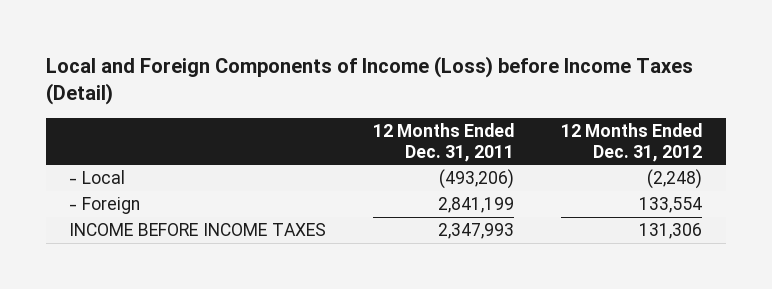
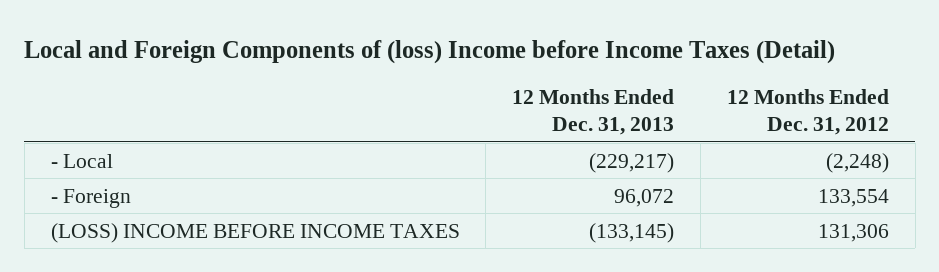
[45,56,693,106] Local and Foreign Components of Income (Loss) before Income Taxes (Detail) -> [24,39,836,64] Local and Foreign Components of (loss) Income before Income Taxes (Detail)
[373,123,515,162] 12 Months Ended Dec. 31, 2011 -> none
none -> [512,88,675,136] 12 Months Ended Dec. 31, 2013
[69,223,327,237] INCOME BEFORE INCOME TAXES -> [50,222,460,243] (LOSS) INCOME BEFORE INCOME TAXES

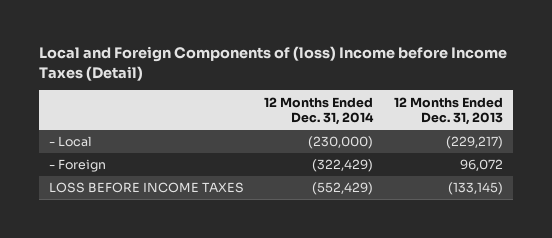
[726,88,889,136] 12 Months Ended Dec. 31, 2012 -> none
none -> [264,96,375,126] 12 Months Ended Dec. 31, 2014
[50,222,460,243] (LOSS) INCOME BEFORE INCOME TAXES -> [48,182,244,194] LOSS BEFORE INCOME TAXES

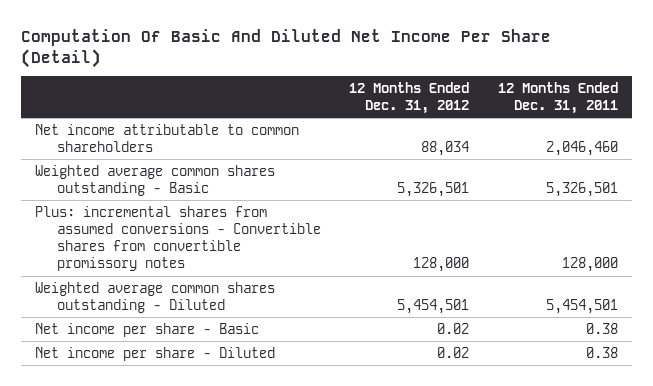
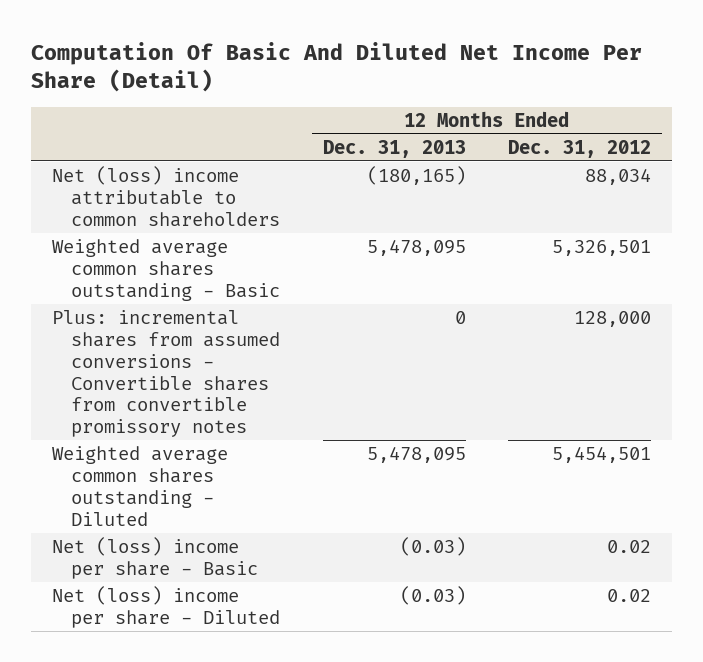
[497,81,618,115] 12 Months Ended Dec. 31, 2011 -> none
none -> [322,139,466,158] Dec. 31, 2013
[35,123,300,152] Net income attributable to common shareholders -> [52,165,281,227] Net (loss) income attributable to common shareholders
[35,322,260,337] Net income per share - Basic -> [52,536,259,579] Net (loss) income per share - Basic
[35,346,276,361] Net income per share - Diluted -> [52,585,281,628] Net (loss) income per share - Diluted

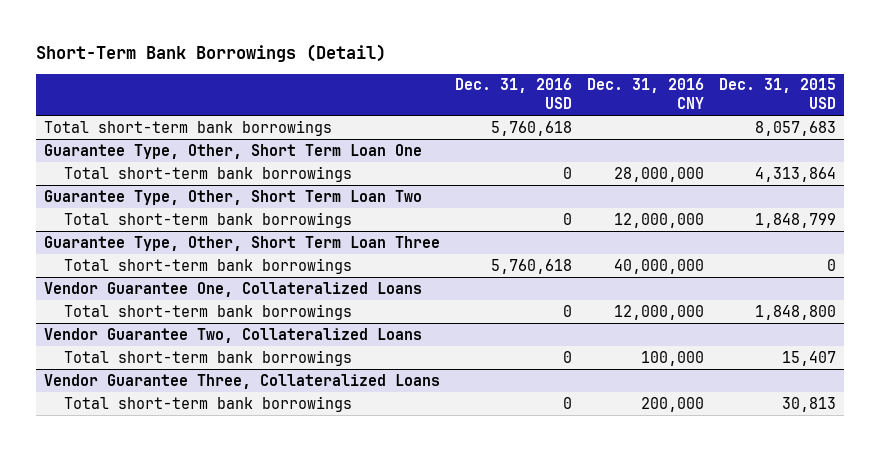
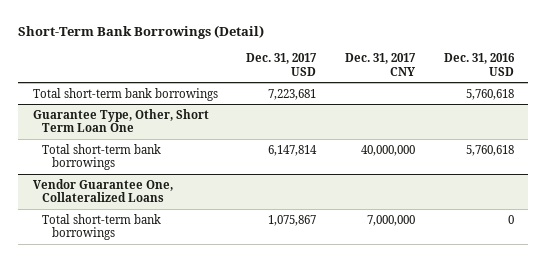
[586,78,704,110] Dec. 31, 2016 CNY -> none
[719,78,837,110] Dec. 31, 2015 USD -> none
none -> [246,53,318,76] Dec. 31, 2017 USD
none -> [344,53,416,76] Dec. 31, 2017 CNY
[63,165,352,182] Total short-term bank borrowings -> none
[43,189,422,205] Guarantee Type, Other, Short Term Loan Two -> none
[63,211,352,228] Total short-term bank borrowings -> none
[43,235,440,251] Guarantee Type, Other, Short Term Loan Three -> none
[43,327,422,343] Vendor Guarantee Two, Collateralized Loans -> none
[63,349,352,366] Total short-term bank borrowings -> none
[43,373,440,389] Vendor Guarantee Three, Collateralized Loans -> none
[63,395,352,412] Total short-term bank borrowings -> none

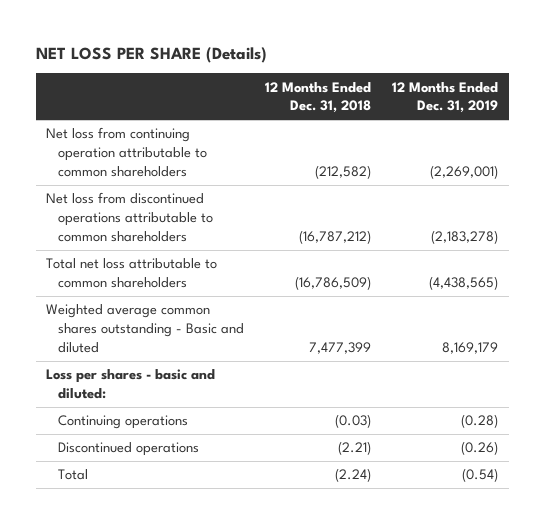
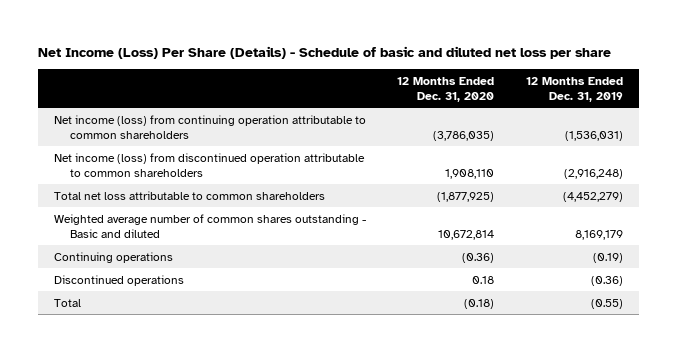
[35,46,267,63] NET LOSS PER SHARE (Details) -> [37,45,611,59] Net Income (Loss) Per Share (Details) - Schedule of basic and diluted net loss per share
[265,81,372,114] 12 Months Ended Dec. 31, 2018 -> none
none -> [397,76,495,102] 12 Months Ended Dec. 31, 2020
[46,369,216,400] Loss per shares - basic and diluted: -> none
[46,127,207,178] Net loss from continuing operation attributable to common shareholders -> [53,114,366,139] Net income (loss) from continuing operation attributable to common shareholders
[430,165,499,180] (2,269,001) -> [565,130,624,141] (1,536,031)
[46,192,213,243] Net loss from discontinued operations attributable to common shareholders -> [53,152,365,177] Net income (loss) from discontinued operation attributable to common shareholders
[431,230,499,245] (2,183,278) -> [564,168,624,179] (2,916,248)
[429,276,499,291] (4,438,565) -> [563,191,624,202] (4,452,279)
[46,304,244,354] Weighted average common shares outstanding - Basic and diluted -> [53,213,366,238] Weighted average number of common shares outstanding - Basic and diluted
[461,414,499,429] (0.28) -> [593,252,624,263] (0.19)
[461,441,499,456] (0.26) -> [591,275,624,286] (0.36)
[462,468,499,483] (0.54) -> [591,298,624,309] (0.55)

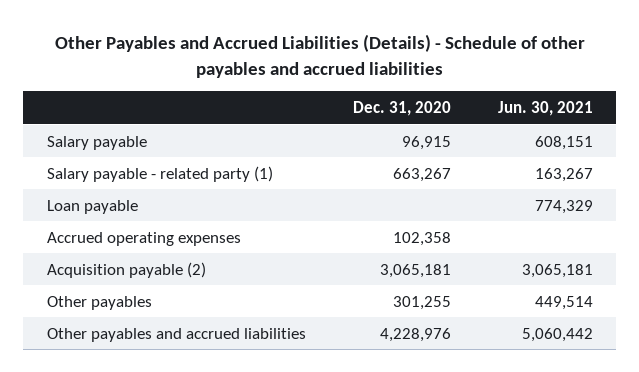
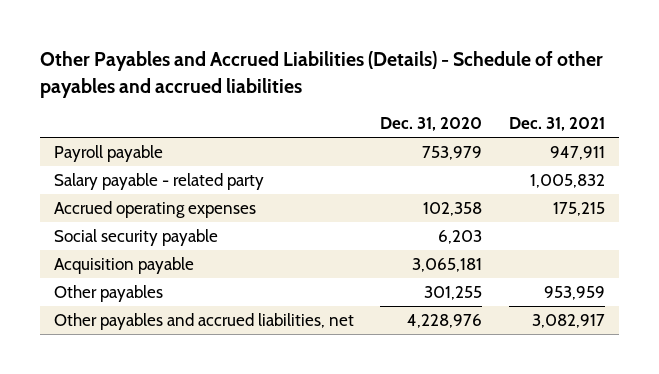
[497,100,593,116] Jun. 30, 2021 -> none
none -> [509,117,606,132] Dec. 31, 2021
[46,165,273,182] Salary payable - related party (1) -> none
[46,135,147,150] Salary payable -> [53,144,163,162] Payroll payable
[401,135,451,150] 96,915 -> [422,145,483,160] 753,979
[46,199,138,214] Loan payable -> [53,172,264,190] Salary payable - related party
none -> [53,228,218,246] Social security payable
[46,261,206,278] Acquisition payable (2) -> [53,256,194,274] Acquisition payable
[46,327,306,342] Other payables and accrued liabilities -> [53,312,354,330] Other payables and accrued liabilities, net

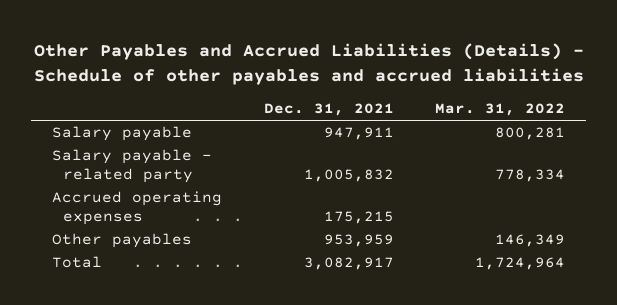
[380,117,483,132] Dec. 31, 2020 -> none
none -> [435,103,566,117] Mar. 31, 2022
[53,144,163,162] Payroll payable -> [52,126,193,142] Salary payable
[53,228,218,246] Social security payable -> none
[53,256,194,274] Acquisition payable -> none
[53,312,354,330] Other payables and accrued liabilities, net -> [52,256,103,269] Total

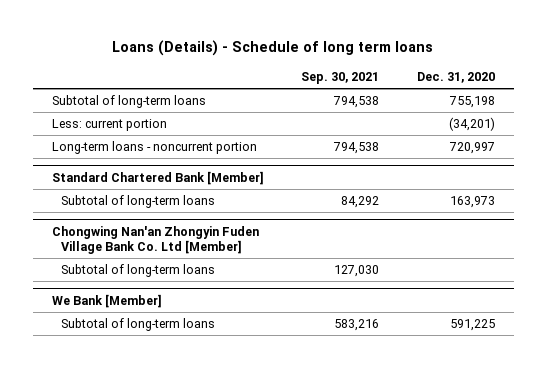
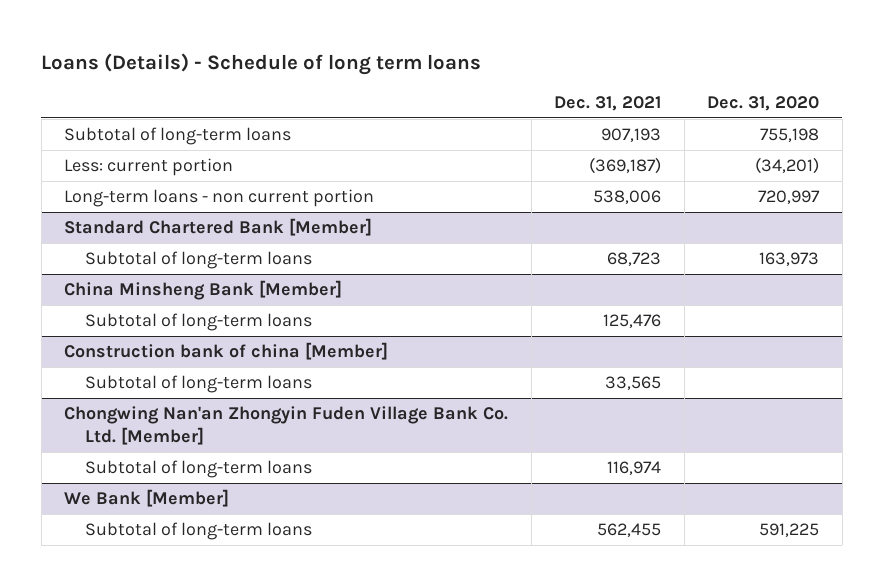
[301,72,380,85] Sep. 30, 2021 -> none
none -> [554,96,662,112] Dec. 31, 2021
[51,141,257,155] Long-term loans - noncurrent portion -> [64,189,375,208] Long-term loans - non current portion
[51,225,259,254] Chongwing Nan'an Zhongyin Fuden Village Bank Co. Ltd [Member] -> none
none -> [64,280,343,301] China Minsheng Bank [Member]
none -> [64,342,389,361] Construction bank of china [Member]
none -> [84,375,312,394] Subtotal of long-term loans
none -> [64,406,509,446] Chongwing Nan'an Zhongyin Fuden Village Bank Co. Ltd. [Member]
none -> [84,460,312,479] Subtotal of long-term loans

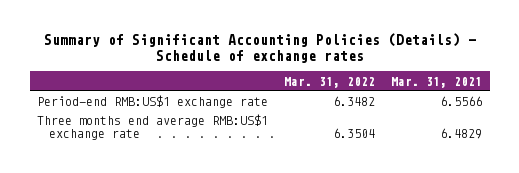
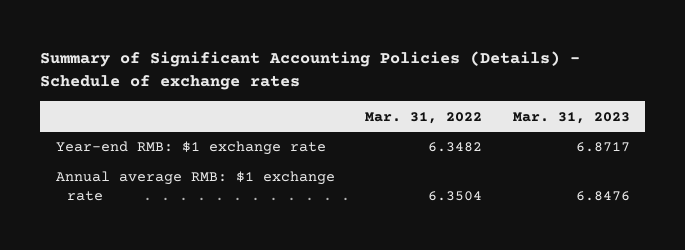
[390,76,482,88] Mar. 31, 2021 -> none
none -> [512,111,630,124] Mar. 31, 2023
[37,95,269,109] Period-end RMB:US$1 exchange rate -> [55,141,326,156] Year-end RMB: $1 exchange rate
[37,114,269,140] Three months end average RMB:US$1 exchange rate -> [55,171,335,201] Annual average RMB: $1 exchange rate

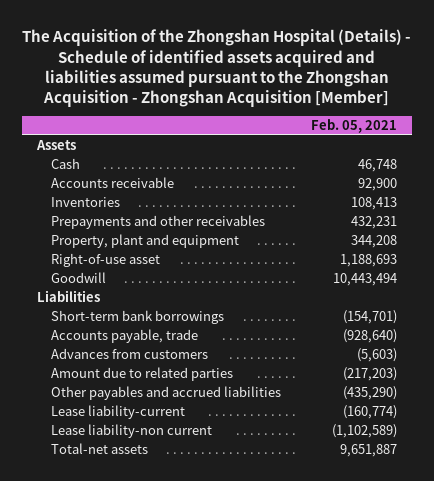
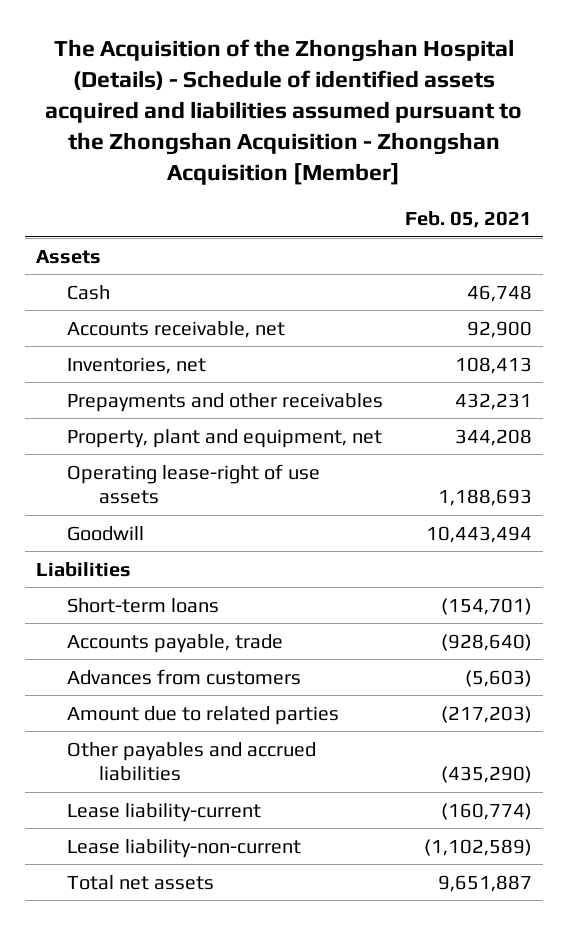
[50,177,174,189] Accounts receivable -> [67,320,286,338] Accounts receivable, net
[50,197,120,208] Inventories -> [67,356,207,374] Inventories, net
[50,234,239,249] Property, plant and equipment -> [67,428,383,448] Property, plant and equipment, net
[50,253,160,268] Right-of-use asset -> [67,463,321,505] Operating lease-right of use assets
[50,310,224,325] Short-term bank borrowings -> [67,597,220,613] Short-term loans
[50,424,212,439] Lease liability-non current -> [67,838,302,858] Lease liability-non-current
[50,443,148,455] Total-net assets -> [67,874,215,890] Total net assets

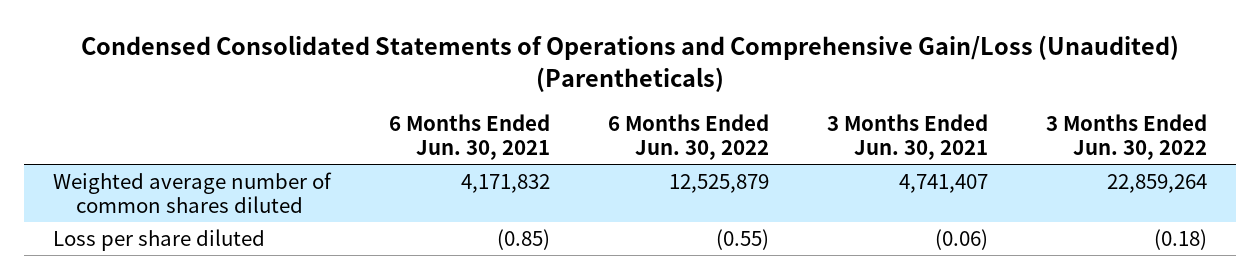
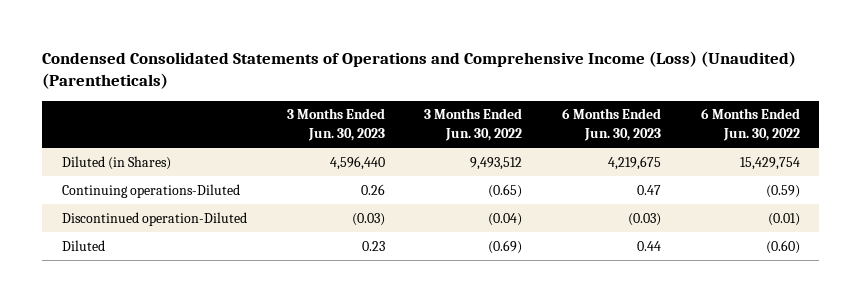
[80,35,1179,92] Condensed Consolidated Statements of Operations and Comprehensive Gain/Loss (Unaudited) (Parentheticals) -> [42,51,797,90] Condensed Consolidated Statements of Operations and Comprehensive Income (Loss) (Unaudited) (Parentheticals)
[388,114,550,161] 6 Months Ended Jun. 30, 2021 -> none
[826,114,988,161] 3 Months Ended Jun. 30, 2021 -> none
none -> [286,108,385,141] 3 Months Ended Jun. 30, 2023
none -> [561,108,661,141] 6 Months Ended Jun. 30, 2023
[52,172,332,213] Weighted average number of common shares diluted -> [62,155,172,170] Diluted (in Shares)
[668,174,769,194] 12,525,879 -> [739,156,800,170] 15,429,754
[1106,174,1207,194] 22,859,264 -> [470,156,523,170] 9,493,512
none -> [62,183,241,198] Continuing operations-Diluted
none -> [62,211,248,226] Discontinued operation-Diluted
[52,229,265,252] Loss per share diluted -> [62,239,106,251] Diluted
[715,229,769,251] (0.55) -> [765,239,800,254] (0.60)
[1153,229,1207,251] (0.18) -> [488,239,523,254] (0.69)

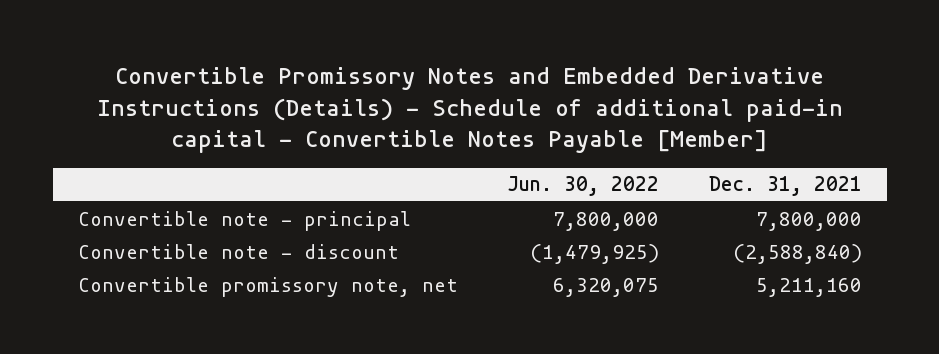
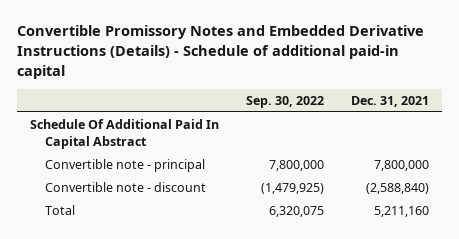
[96,67,843,154] Convertible Promissory Notes and Embedded Derivative Instructions (Details) - Schedule of additional paid-in capital - Convertible Notes Payable [Member] -> [16,25,424,79] Convertible Promissory Notes and Embedded Derivative Instructions (Details) - Schedule of additional paid-in capital
[507,176,660,197] Jun. 30, 2022 -> none
none -> [245,95,324,108] Sep. 30, 2022
none -> [30,119,220,149] Schedule Of Additional Paid In Capital Abstract
[77,276,458,297] Convertible promissory note, net -> [45,205,76,216] Total

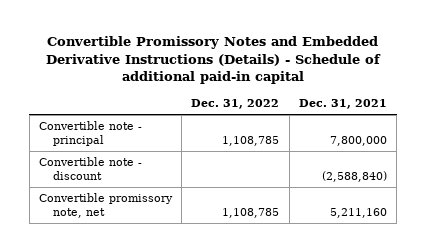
[245,95,324,108] Sep. 30, 2022 -> none
none -> [191,99,280,110] Dec. 31, 2022
[30,119,220,149] Schedule Of Additional Paid In Capital Abstract -> none
[45,205,76,216] Total -> [38,193,173,219] Convertible promissory note, net

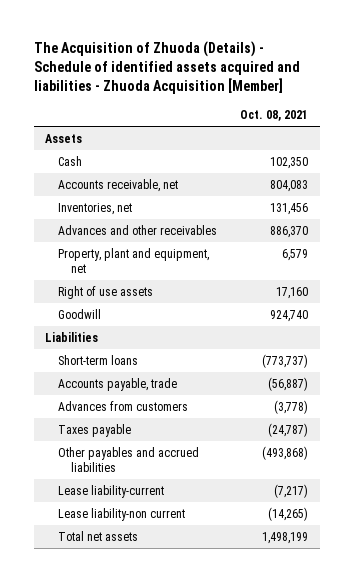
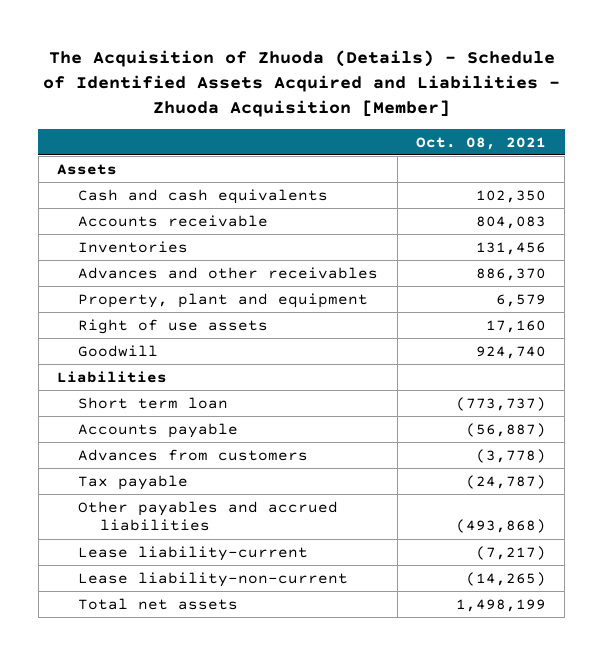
[33,40,300,94] The Acquisition of Zhuoda (Details) - Schedule of identified assets acquired and liabilities - Zhuoda Acquisition [Member] -> [42,50,560,117] The Acquisition of Zhuoda (Details) - Schedule of Identified Assets Acquired and Liabilities - Zhuoda Acquisition [Member]
[58,156,83,167] Cash -> [78,188,329,204] Cash and cash equivalents
[58,179,179,193] Accounts receivable, net -> [78,214,269,227] Accounts receivable
[58,203,133,216] Inventories, net -> [78,240,189,253] Inventories
[58,248,210,273] Property, plant and equipment, net -> [78,292,369,308] Property, plant and equipment
[58,355,139,366] Short-term loans -> [78,396,229,409] Short term loan
[58,378,178,392] Accounts payable, trade -> [78,422,239,438] Accounts payable
[58,424,132,438] Taxes payable -> [78,474,189,490] Tax payable
[58,508,186,522] Lease liability-non current -> [78,571,349,587] Lease liability-non-current

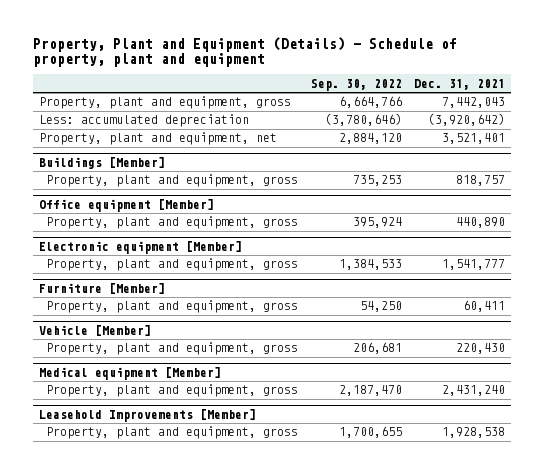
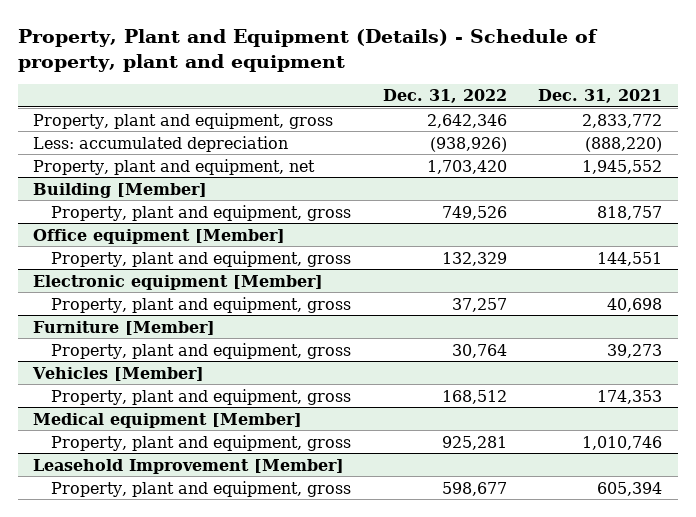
[310,78,402,91] Sep. 30, 2022 -> none
none -> [382,89,507,104] Dec. 31, 2022
[441,97,505,109] 7,442,043 -> [582,113,663,128] 2,833,772
[427,113,505,127] (3,920,642) -> [585,136,663,152] (888,220)
[441,133,505,145] 3,521,401 -> [582,159,663,174] 1,945,552
[38,157,165,170] Buildings [Member] -> [33,182,208,198] Building [Member]
[455,217,505,229] 440,890 -> [597,251,663,266] 144,551
[441,259,505,271] 1,541,777 -> [607,297,663,312] 40,698
[462,300,505,313] 60,411 -> [607,343,663,358] 39,273
[38,325,151,337] Vehicle [Member] -> [32,366,205,381] Vehicles [Member]
[455,343,505,355] 220,430 -> [597,389,663,404] 174,353
[441,385,505,397] 2,431,240 -> [582,435,663,450] 1,010,746
[38,409,256,423] Leasehold Improvements [Member] -> [33,458,345,474] Leasehold Improvement [Member]
[441,427,505,439] 1,928,538 -> [597,481,663,496] 605,394

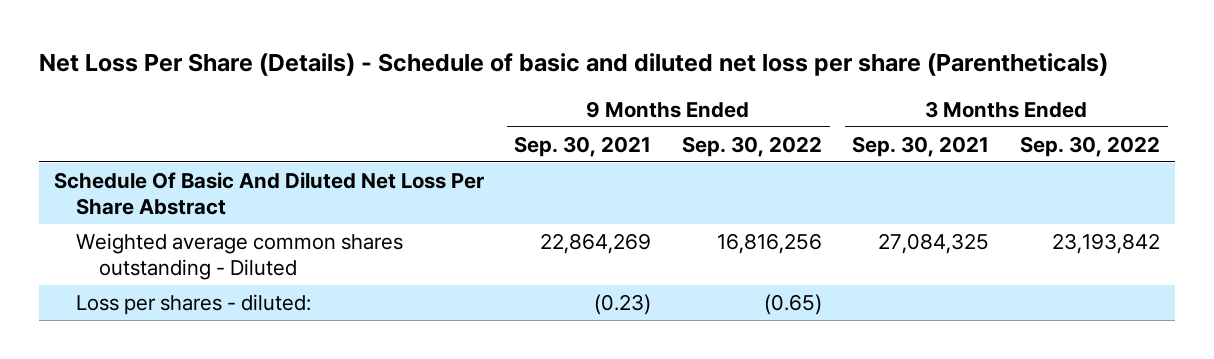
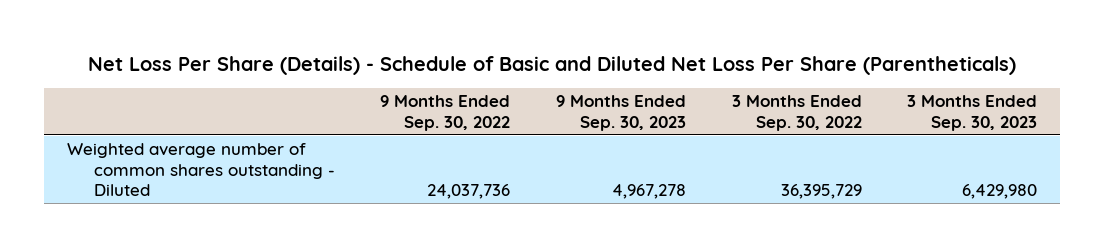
[38,52,1108,76] Net Loss Per Share (Details) - Schedule of basic and diluted net loss per share (Parentheticals) -> [88,55,1017,75] Net Loss Per Share (Details) - Schedule of Basic and Diluted Net Loss Per Share (Parentheticals)
[514,135,652,157] Sep. 30, 2021 -> none
[852,135,990,157] Sep. 30, 2021 -> none
none -> [556,95,687,131] 9 Months Ended Sep. 30, 2023
none -> [907,95,1038,131] 3 Months Ended Sep. 30, 2023
[53,171,484,215] Schedule Of Basic And Diluted Net Loss Per Share Abstract -> none
[76,293,312,315] Loss per shares - diluted: -> none
[76,232,404,280] Weighted average common shares outstanding - Diluted -> [66,143,335,197] Weighted average number of common shares outstanding - Diluted
[716,232,822,254] 16,816,256 -> [427,184,511,200] 24,037,736
[1052,232,1161,254] 23,193,842 -> [780,184,862,200] 36,395,729

